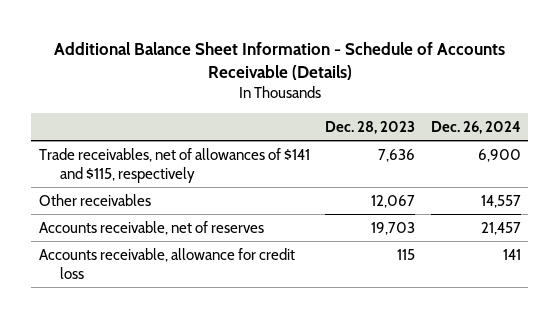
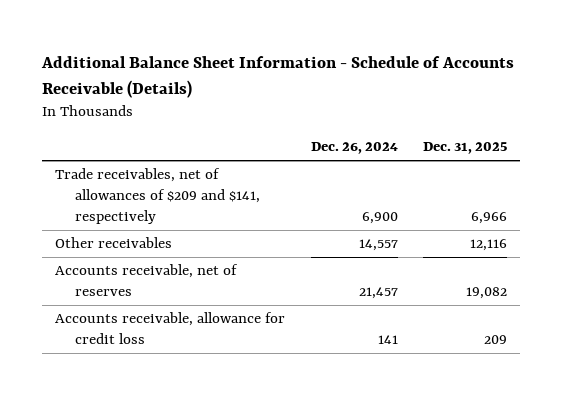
[325,120,416,134] Dec. 28, 2023 -> none
none -> [423,142,508,155] Dec. 31, 2025
[39,147,311,183] Trade receivables, net of allowances of $141 and $115, respectively -> [54,168,261,224] Trade receivables, net of allowances of $209 and $141, respectively

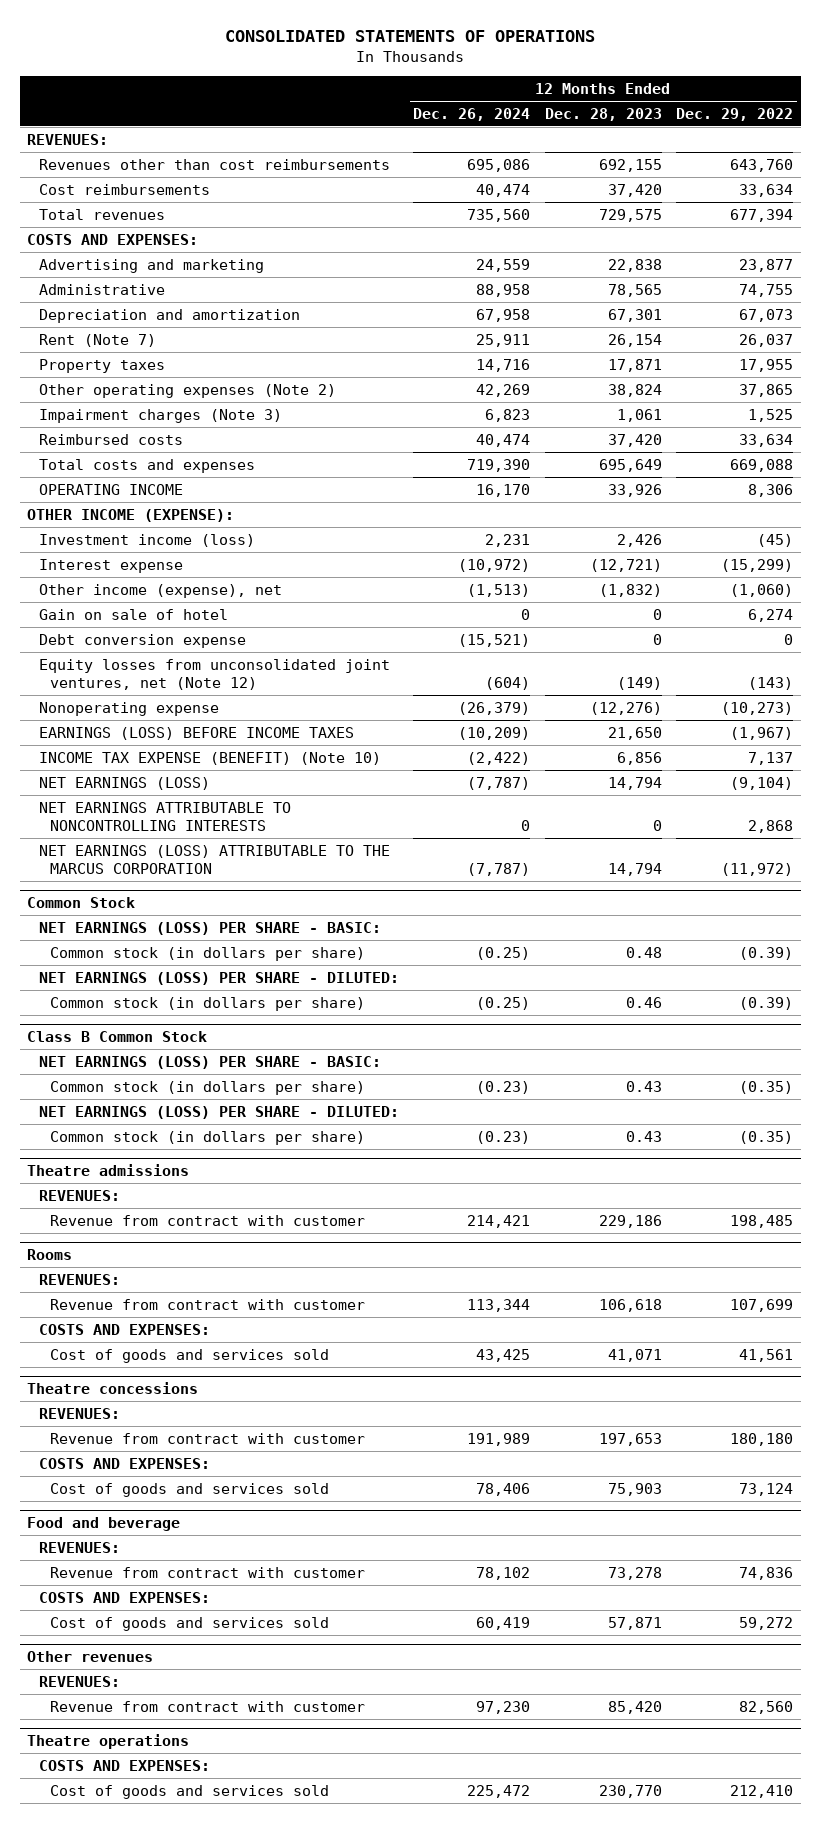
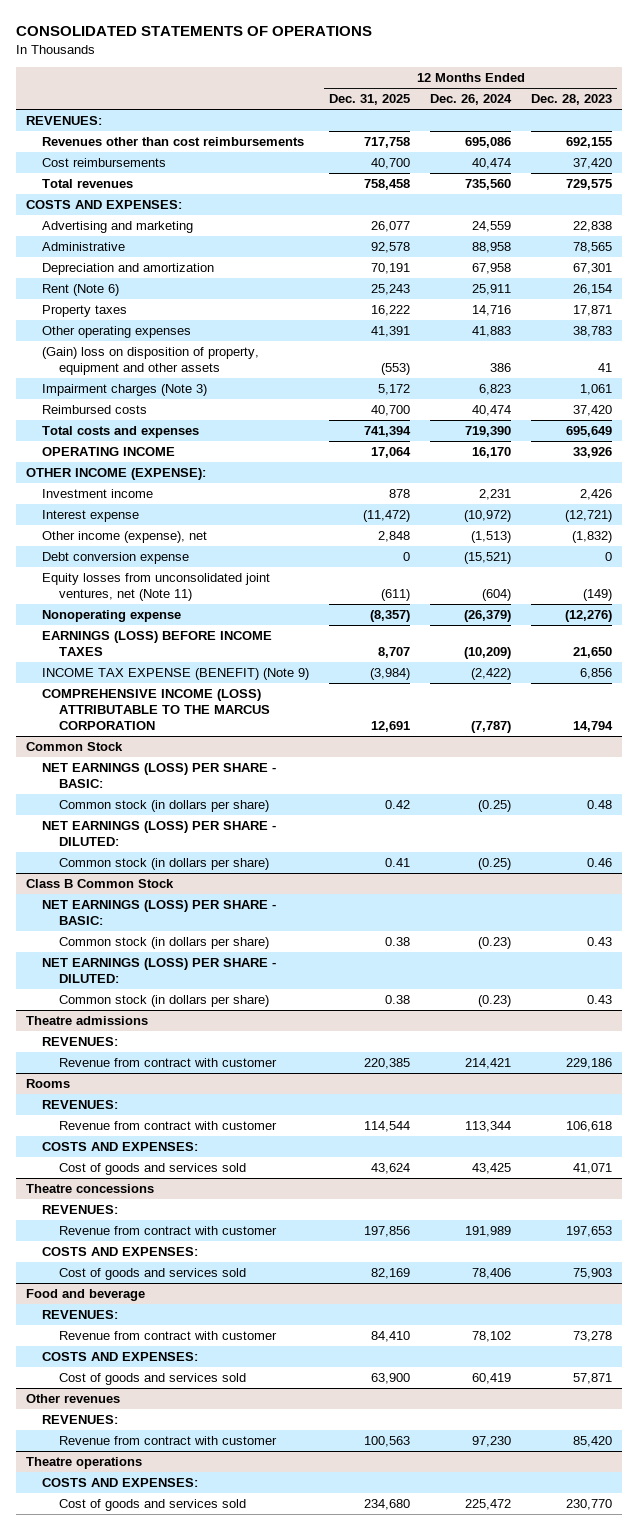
[676,107,794,121] Dec. 29, 2022 -> none
none -> [329,94,411,106] Dec. 31, 2025
[38,333,156,347] Rent (Note 7) -> [42,284,120,297] Rent (Note 6)
[38,383,336,398] Other operating expenses (Note 2) -> [42,326,192,339] Other operating expenses
[476,383,531,397] 42,269 -> [472,326,512,338] 41,883
[607,383,662,397] 38,824 -> [573,326,613,338] 38,783
none -> [42,347,260,375] (Gain) loss on disposition of property, equipment and other assets
[38,533,255,547] Investment income (loss) -> [42,489,154,499] Investment income
[38,608,228,620] Gain on sale of hotel -> none
[38,658,390,690] Equity losses from unconsolidated joint ventures, net (Note 12) -> [42,573,271,601] Equity losses from unconsolidated joint ventures, net (Note 11)
[38,776,210,790] NET EARNINGS (LOSS) -> none
[38,801,291,831] NET EARNINGS ATTRIBUTABLE TO NONCONTROLLING INTERESTS -> none
[38,751,381,765] INCOME TAX EXPENSE (BENEFIT) (Note 10) -> [42,668,310,681] INCOME TAX EXPENSE (BENEFIT) (Note 9)
[38,844,390,874] NET EARNINGS (LOSS) ATTRIBUTABLE TO THE MARCUS CORPORATION -> [42,689,270,730] COMPREHENSIVE INCOME (LOSS) ATTRIBUTABLE TO THE MARCUS CORPORATION

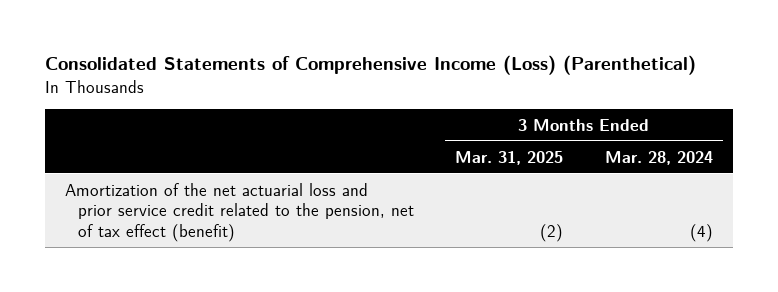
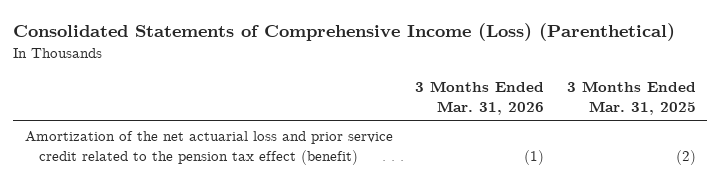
[604,150,713,165] Mar. 28, 2024 -> none
none -> [415,81,545,116] 3 Months Ended Mar. 31, 2026
[65,182,414,243] Amortization of the net actuarial loss and prior service credit related to the pension, net of tax effect (benefit) -> [24,131,393,166] Amortization of the net actuarial loss and prior service credit related to the pension tax effect (benefit)

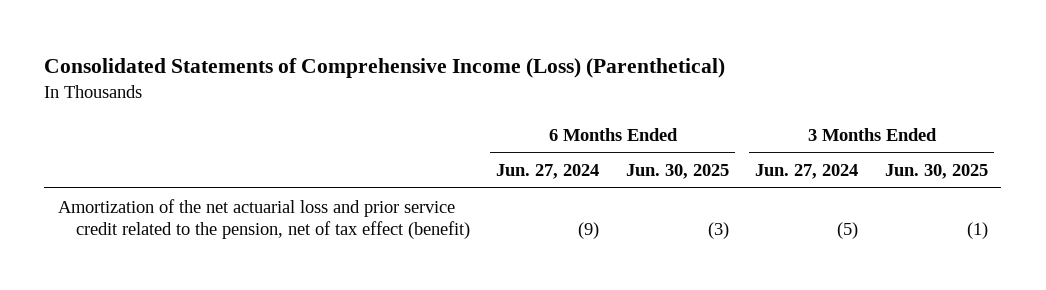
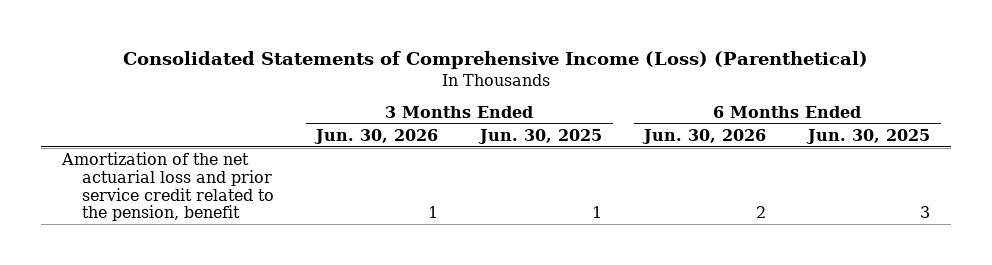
[496,164,600,180] Jun. 27, 2024 -> none
[755,164,859,180] Jun. 27, 2024 -> none
none -> [314,129,439,145] Jun. 30, 2026
none -> [642,129,767,145] Jun. 30, 2026
[57,198,470,239] Amortization of the net actuarial loss and prior service credit related to the pension, net of tax effect (benefit) -> [60,152,275,222] Amortization of the net actuarial loss and prior service credit related to the pension, benefit
[707,221,729,239] (3) -> [920,206,931,219] 3
[966,221,988,239] (1) -> [592,206,603,219] 1

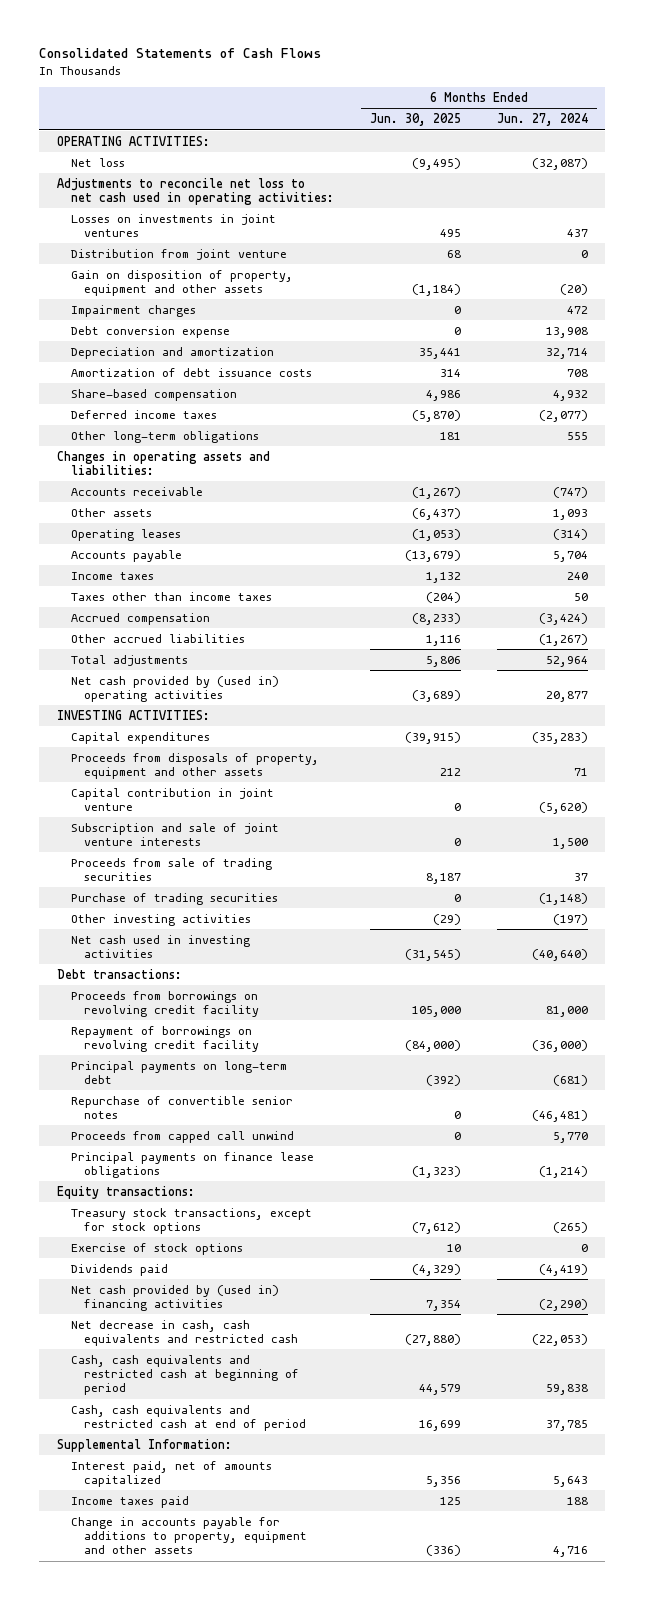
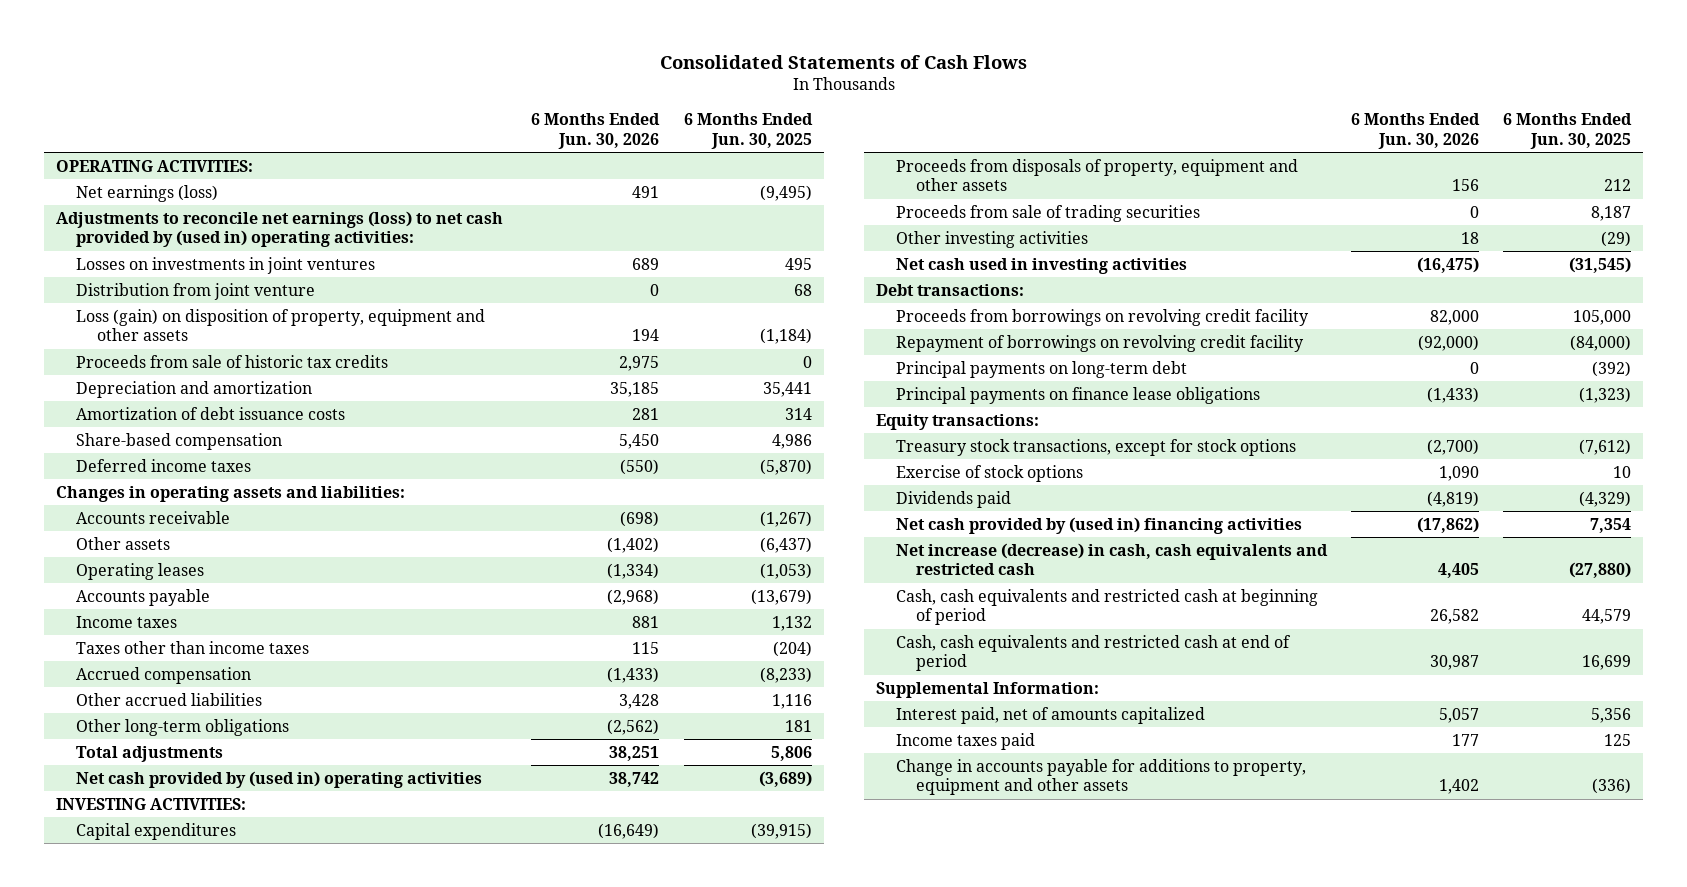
[496,113,588,127] Jun. 27, 2024 -> none
none -> [531,113,661,149] 6 Months Ended Jun. 30, 2026
[70,157,125,167] Net loss -> [76,184,219,202] Net earnings (loss)
[57,177,334,206] Adjustments to reconcile net loss to net cash used in operating activities: -> [56,210,504,248] Adjustments to reconcile net earnings (loss) to net cash provided by (used in) operating activities:
[70,304,196,317] Impairment charges -> none
[70,325,230,338] Debt conversion expense -> none
[70,269,293,297] Gain on disposition of property, equipment and other assets -> [76,308,486,342] Loss (gain) on disposition of property, equipment and other assets
none -> [76,354,389,368] Proceeds from sale of historic tax credits
[70,430,259,443] Other long-term obligations -> [76,718,290,736] Other long-term obligations
[70,787,274,812] Capital contribution in joint venture -> none
[70,822,279,847] Subscription and sale of joint venture interests -> none
[70,892,278,905] Purchase of trading securities -> none
[70,1095,293,1120] Repurchase of convertible senior notes -> none
[70,1130,294,1143] Proceeds from capped call unwind -> none
[70,1319,299,1347] Net decrease in cash, cash equivalents and restricted cash -> [895,542,1328,576] Net increase (decrease) in cash, cash equivalents and restricted cash

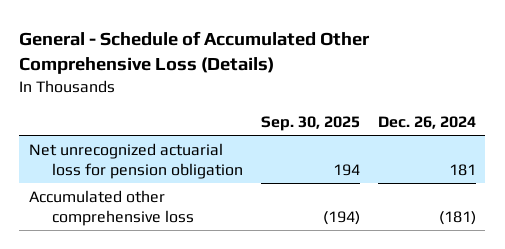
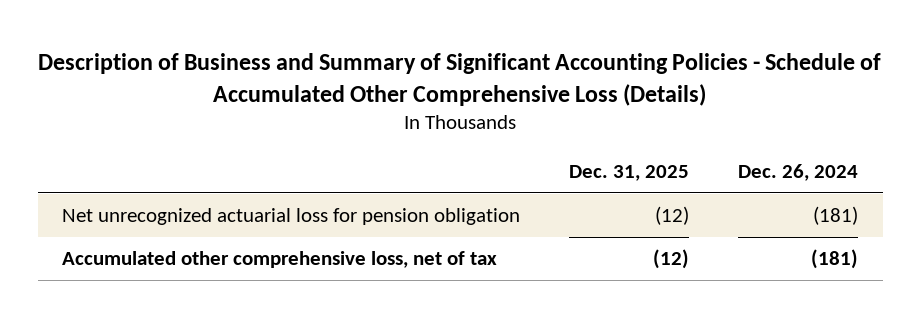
[19,30,371,74] General - Schedule of Accumulated Other Comprehensive Loss (Details) -> [38,52,882,106] Description of Business and Summary of Significant Accounting Policies - Schedule of Accumulated Other Comprehensive Loss (Details)
[260,115,360,131] Sep. 30, 2025 -> none
none -> [569,165,690,182] Dec. 31, 2025
[449,163,477,176] 181 -> [813,206,859,226] (181)
[28,190,194,226] Accumulated other comprehensive loss -> [62,251,498,269] Accumulated other comprehensive loss, net of tax

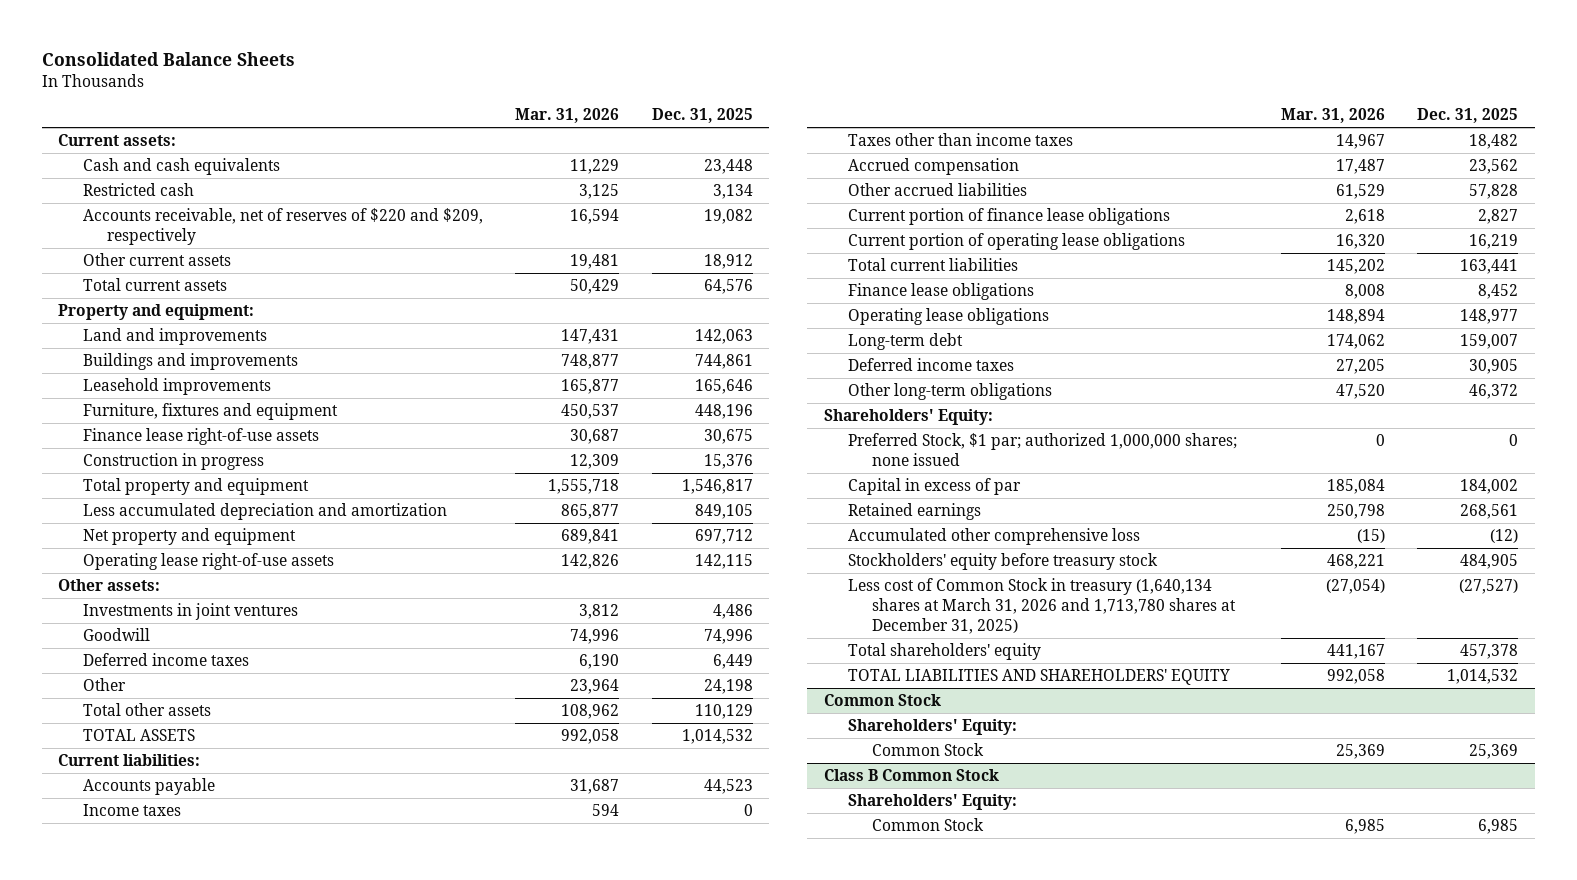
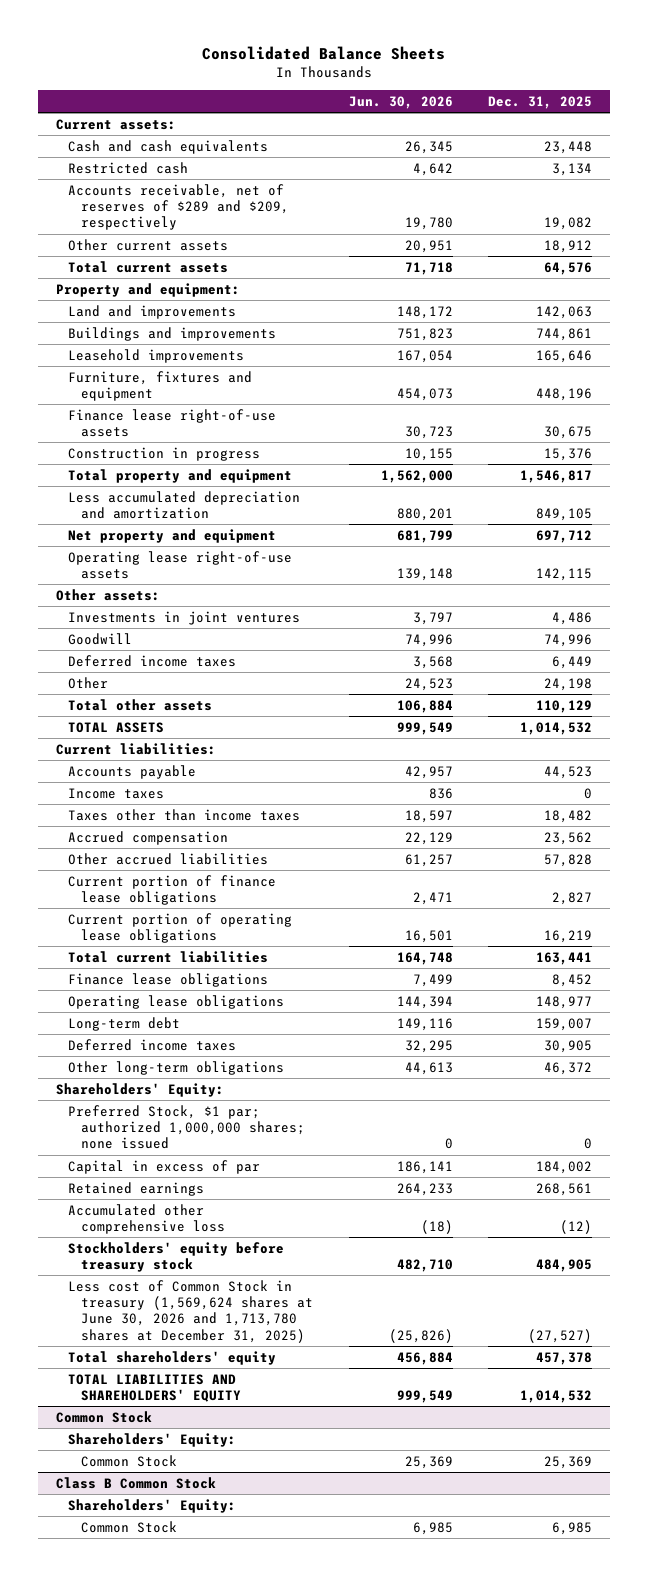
[515,108,620,124] Mar. 31, 2026 -> none
none -> [348,95,453,109] Jun. 30, 2026
[82,208,483,245] Accounts receivable, net of reserves of $220 and $209, respectively -> [68,183,290,231] Accounts receivable, net of reserves of $289 and $209, respectively
[848,578,1237,634] Less cost of Common Stock in treasury (1,640,134 shares at March 31, 2026 and 1,713,780 shares at December 31, 2025) -> [68,1279,314,1343] Less cost of Common Stock in treasury (1,569,624 shares at June 30, 2026 and 1,713,780 shares at December 31, 2025)

